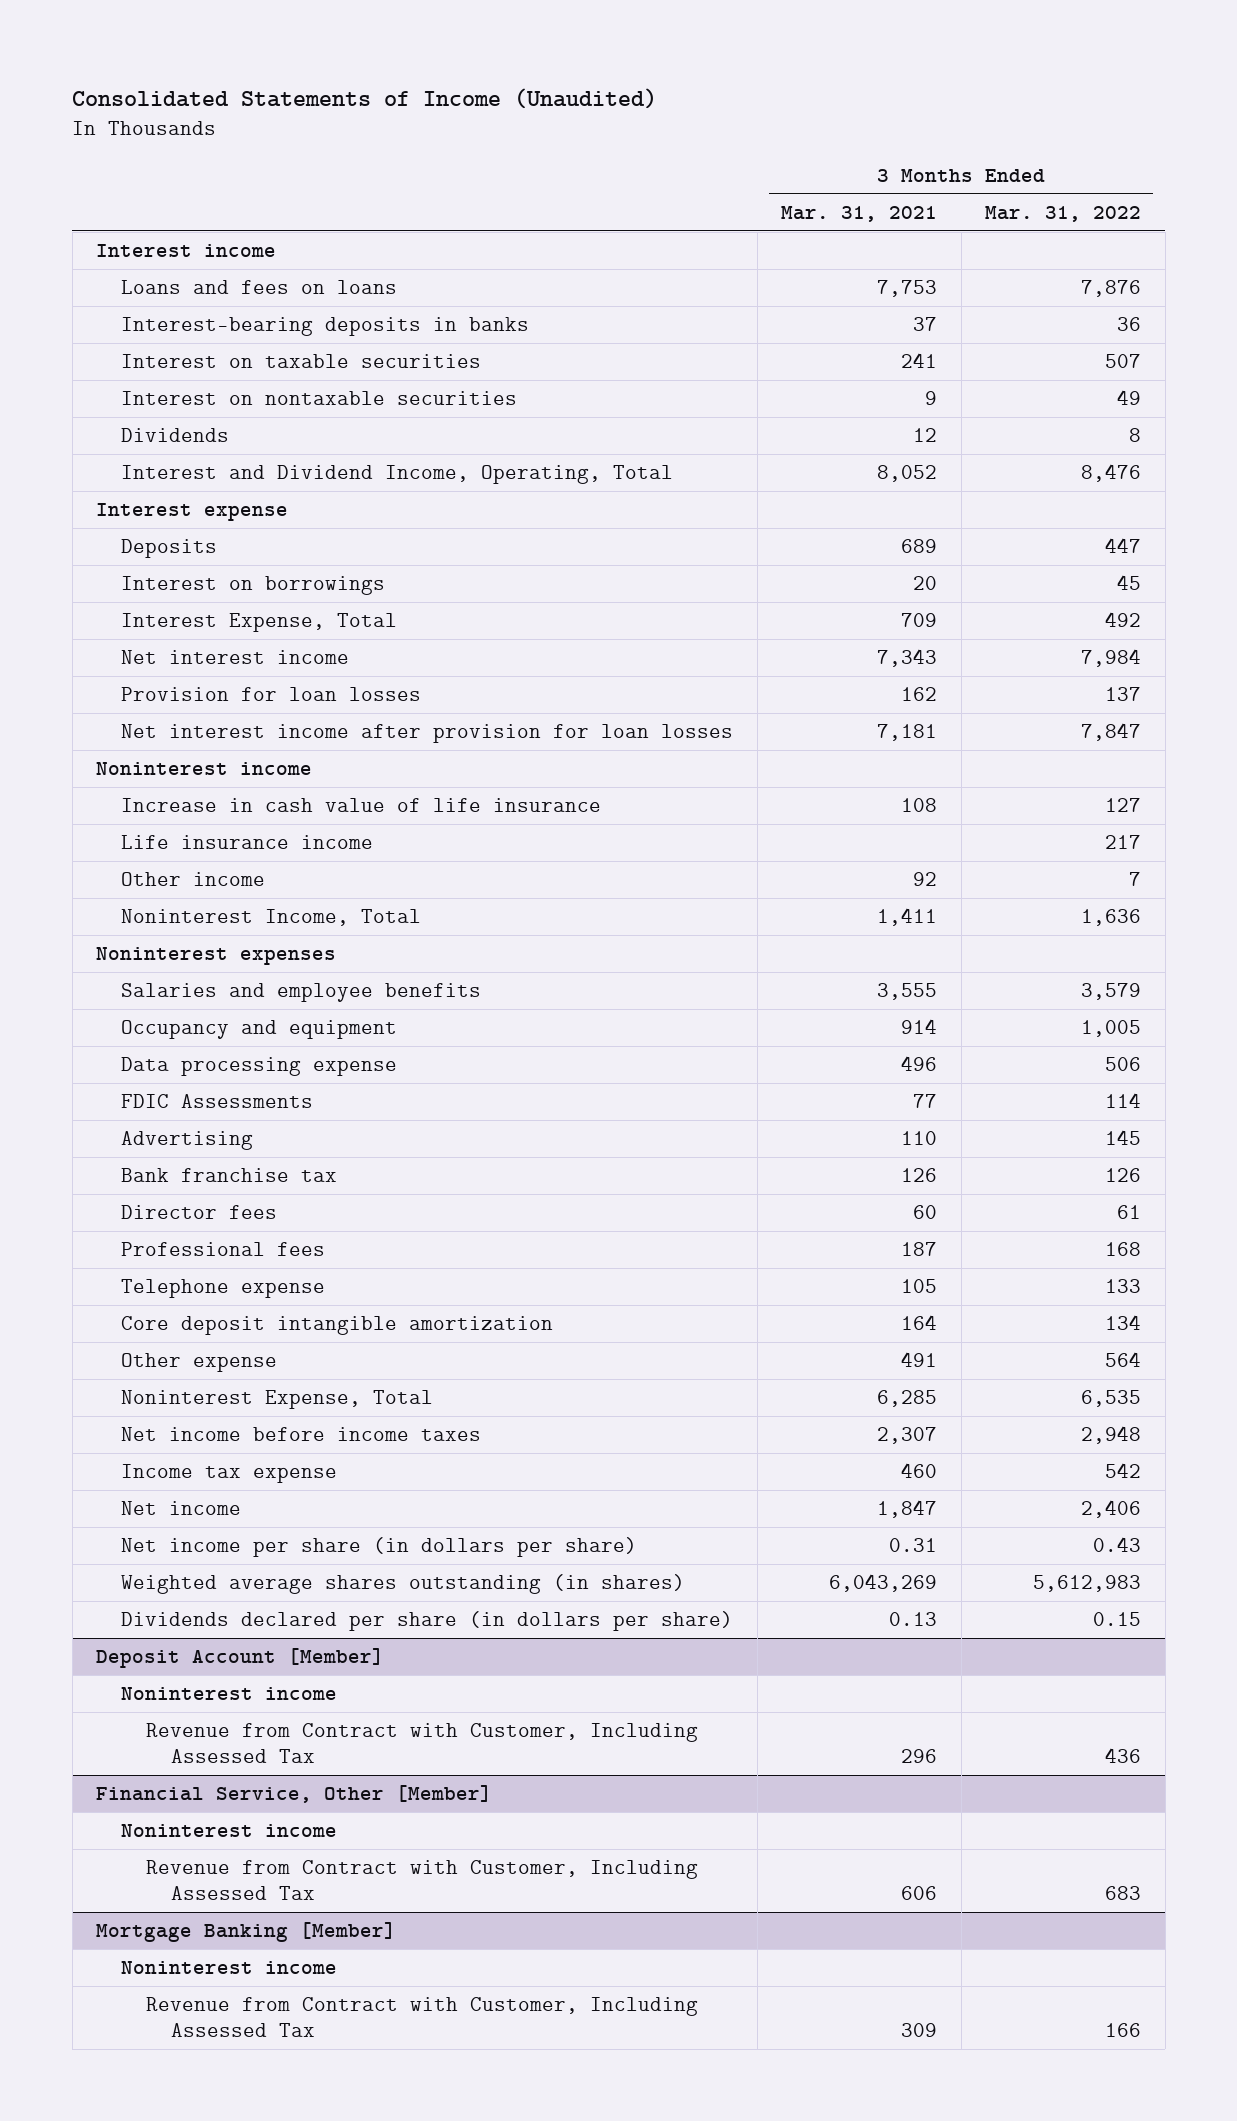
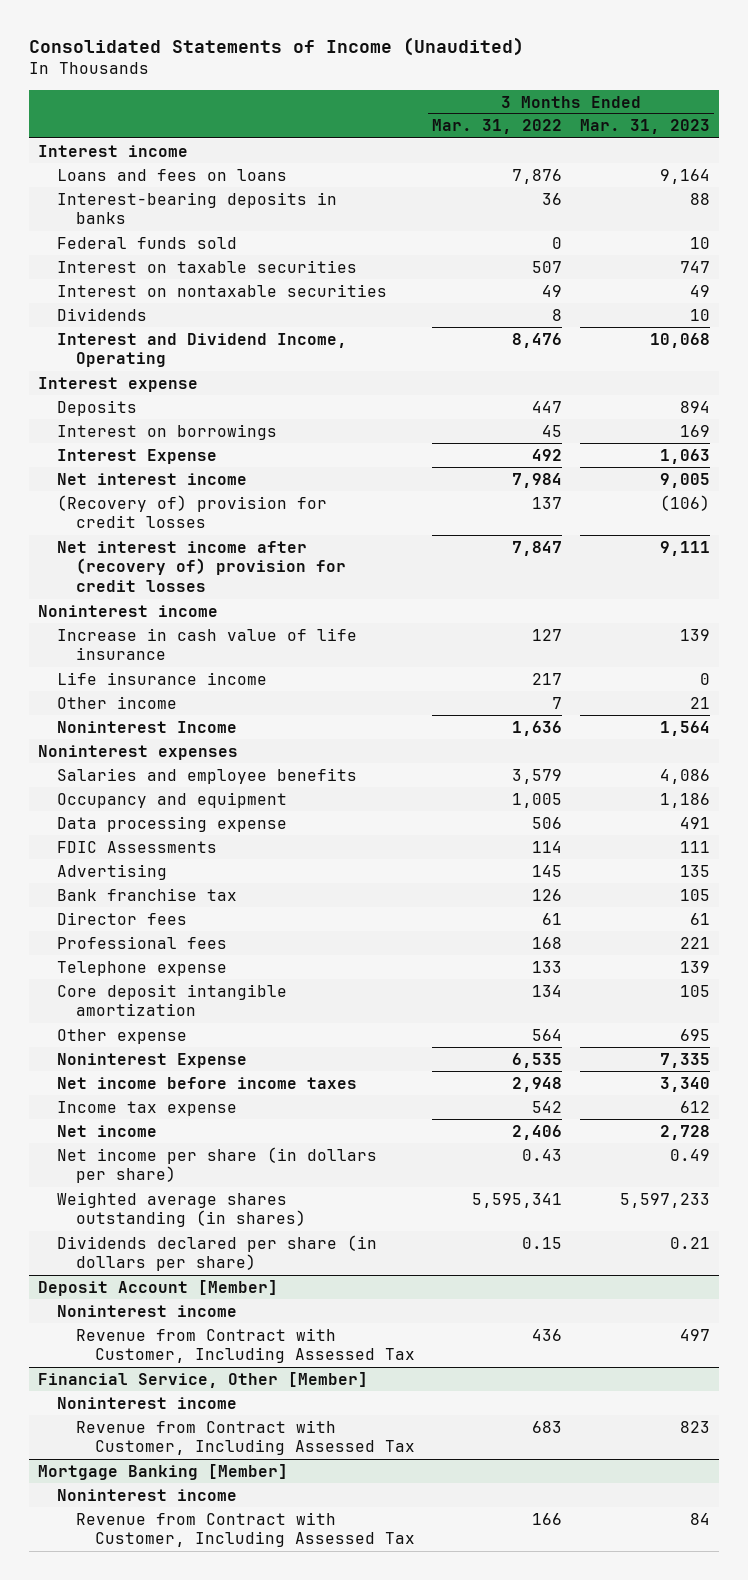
[781,205,938,222] Mar. 31, 2021 -> none
none -> [580,119,711,135] Mar. 31, 2023
none -> [57,236,238,249] Federal funds sold
[120,465,673,485] Interest and Dividend Income, Operating, Total -> [57,332,348,368] Interest and Dividend Income, Operating
[120,613,397,633] Interest Expense, Total -> [57,448,218,464] Interest Expense
[120,687,421,702] Provision for loan losses -> [57,494,328,529] (Recovery of) provision for credit losses
[120,724,733,744] Net interest income after provision for loan losses -> [57,540,346,593] Net interest income after (recovery of) provision for credit losses
[120,909,421,927] Noninterest Income, Total -> [57,720,238,733] Noninterest Income
[120,1390,433,1410] Noninterest Expense, Total -> [57,1052,248,1068] Noninterest Expense
[1033,1575,1142,1593] 5,612,983 -> [472,1192,563,1208] 5,595,341

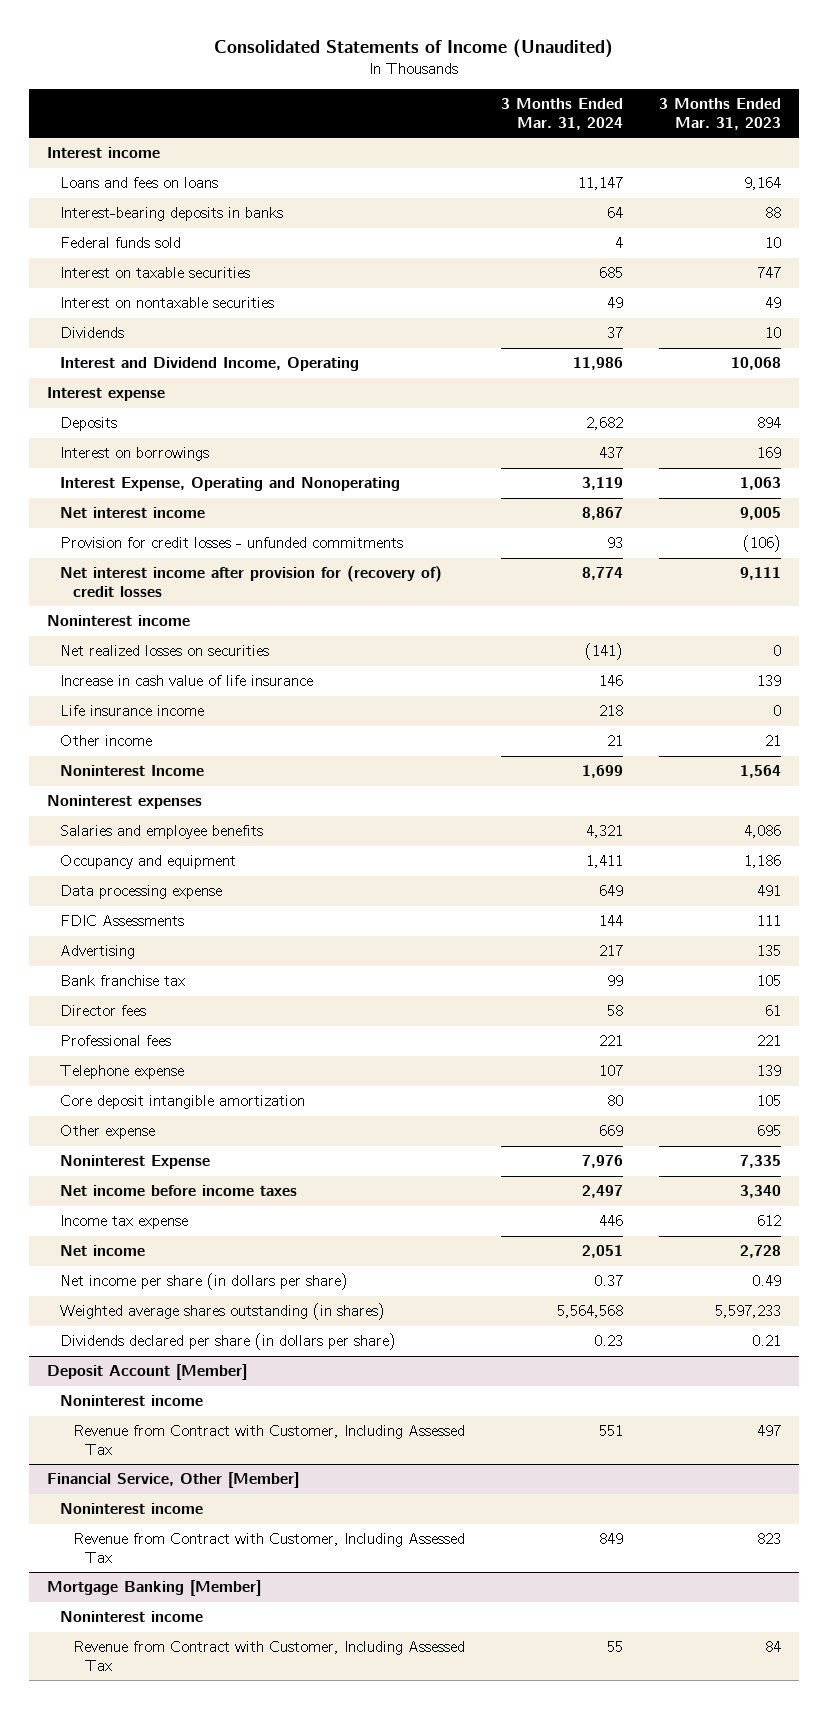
[432,119,563,135] Mar. 31, 2022 -> none
none -> [500,98,623,130] 3 Months Ended Mar. 31, 2024
[57,448,218,464] Interest Expense -> [60,477,401,492] Interest Expense, Operating and Nonoperating
[57,494,328,529] (Recovery of) provision for credit losses -> [60,537,404,549] Provision for credit losses - unfunded commitments
[57,540,346,593] Net interest income after (recovery of) provision for credit losses -> [60,566,443,597] Net interest income after provision for (recovery of) credit losses
none -> [60,645,270,657] Net realized losses on securities

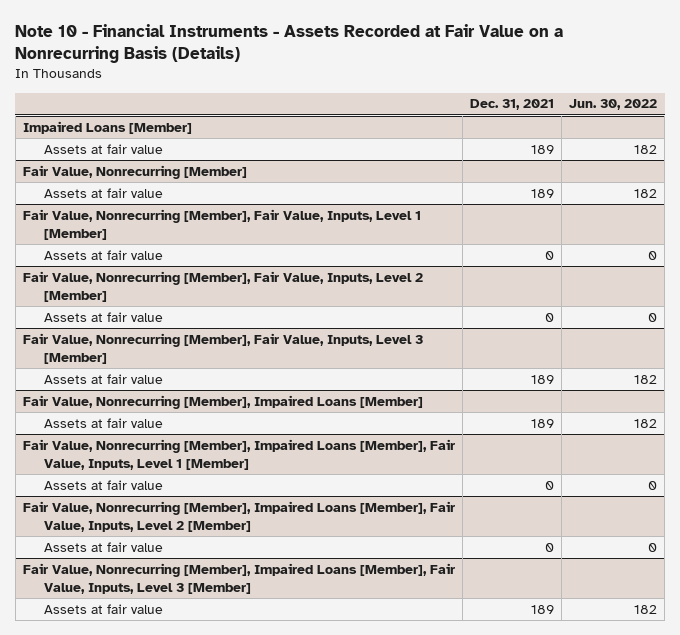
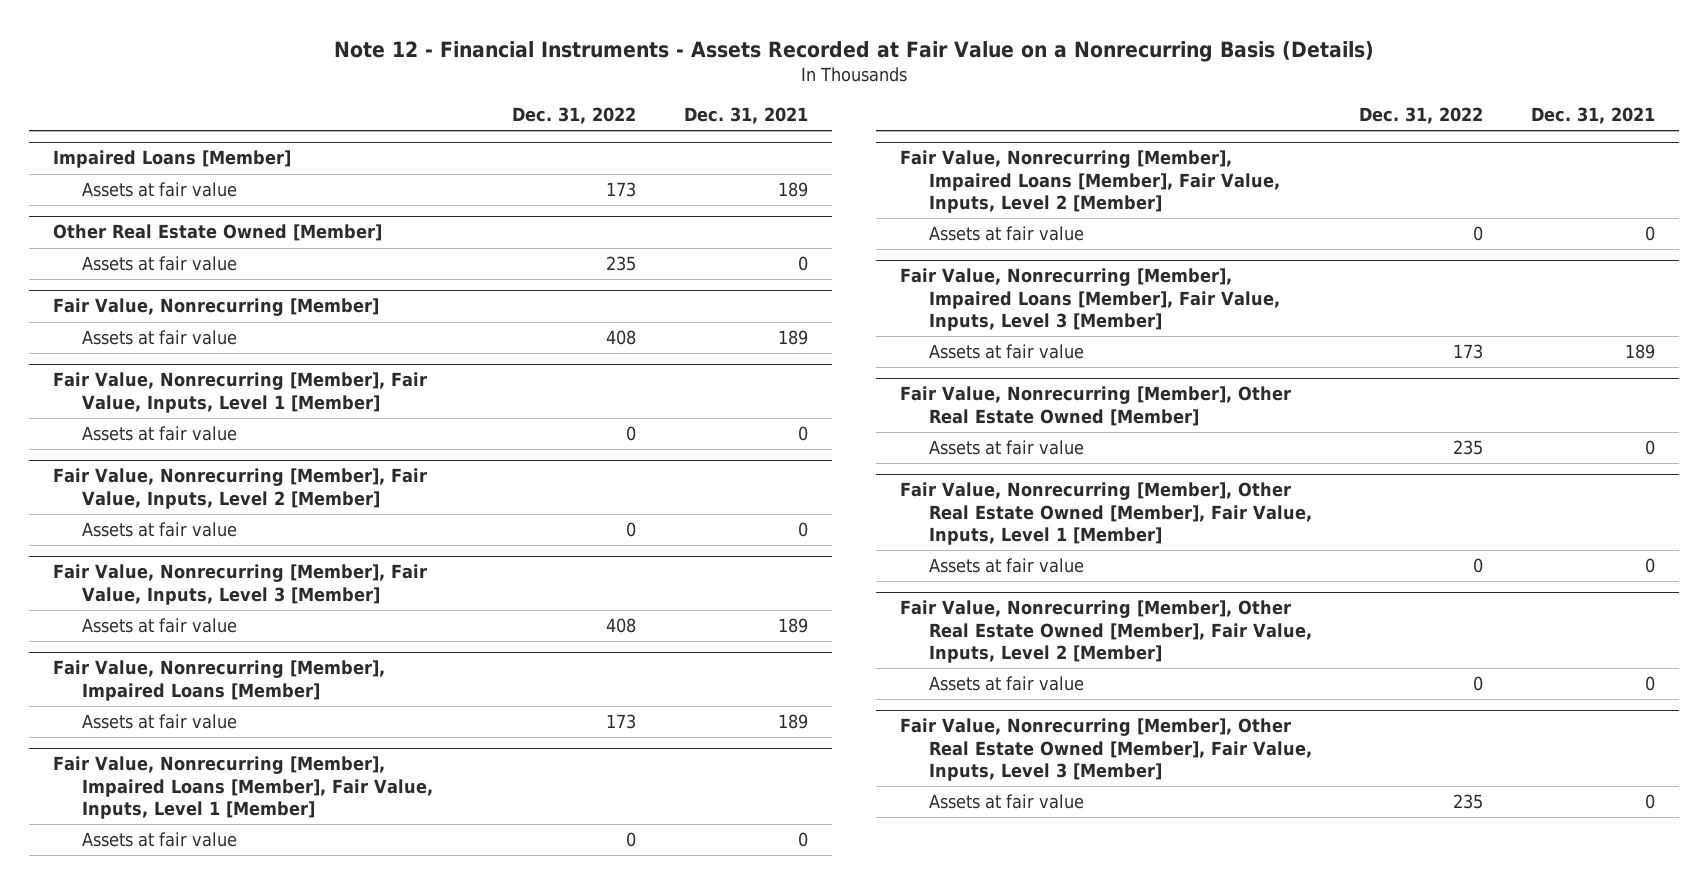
[15,24,564,64] Note 10 - Financial Instruments - Assets Recorded at Fair Value on a Nonrecurring Basis (Details) -> [334,40,1375,62] Note 12 - Financial Instruments - Assets Recorded at Fair Value on a Nonrecurring Basis (Details)
[569,99,658,111] Jun. 30, 2022 -> none
none -> [512,106,637,124] Dec. 31, 2022
none -> [53,224,383,242] Other Real Estate Owned [Member]
none -> [81,256,237,272] Assets at fair value
none -> [900,386,1292,426] Fair Value, Nonrecurring [Member], Other Real Estate Owned [Member]
none -> [928,440,1084,456] Assets at fair value
none -> [900,482,1312,546] Fair Value, Nonrecurring [Member], Other Real Estate Owned [Member], Fair Value, Inputs, Level 1 [Member]
none -> [928,558,1084,574] Assets at fair value
none -> [900,600,1312,664] Fair Value, Nonrecurring [Member], Other Real Estate Owned [Member], Fair Value, Inputs, Level 2 [Member]
none -> [928,676,1084,692] Assets at fair value
none -> [900,718,1312,782] Fair Value, Nonrecurring [Member], Other Real Estate Owned [Member], Fair Value, Inputs, Level 3 [Member]
none -> [928,794,1084,810] Assets at fair value

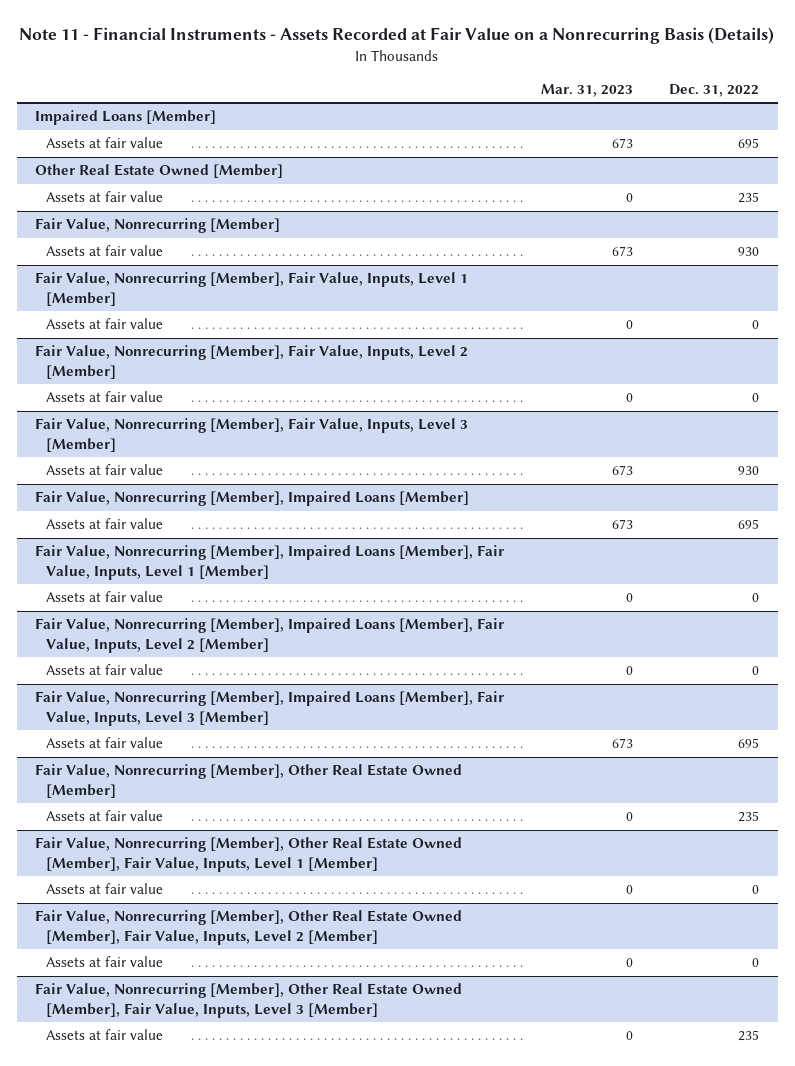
[334,40,1375,62] Note 12 - Financial Instruments - Assets Recorded at Fair Value on a Nonrecurring Basis (Details) -> [19,27,775,45] Note 11 - Financial Instruments - Assets Recorded at Fair Value on a Nonrecurring Basis (Details)
[683,106,808,124] Dec. 31, 2021 -> none
none -> [540,84,633,98] Mar. 31, 2023
[606,182,637,198] 173 -> [738,138,760,149] 695
[606,330,637,346] 408 -> [738,247,760,257] 930
[606,618,637,634] 408 -> [738,466,760,476] 930
[606,714,637,730] 173 -> [738,519,760,530] 695
[1453,344,1484,360] 173 -> [738,738,760,749] 695

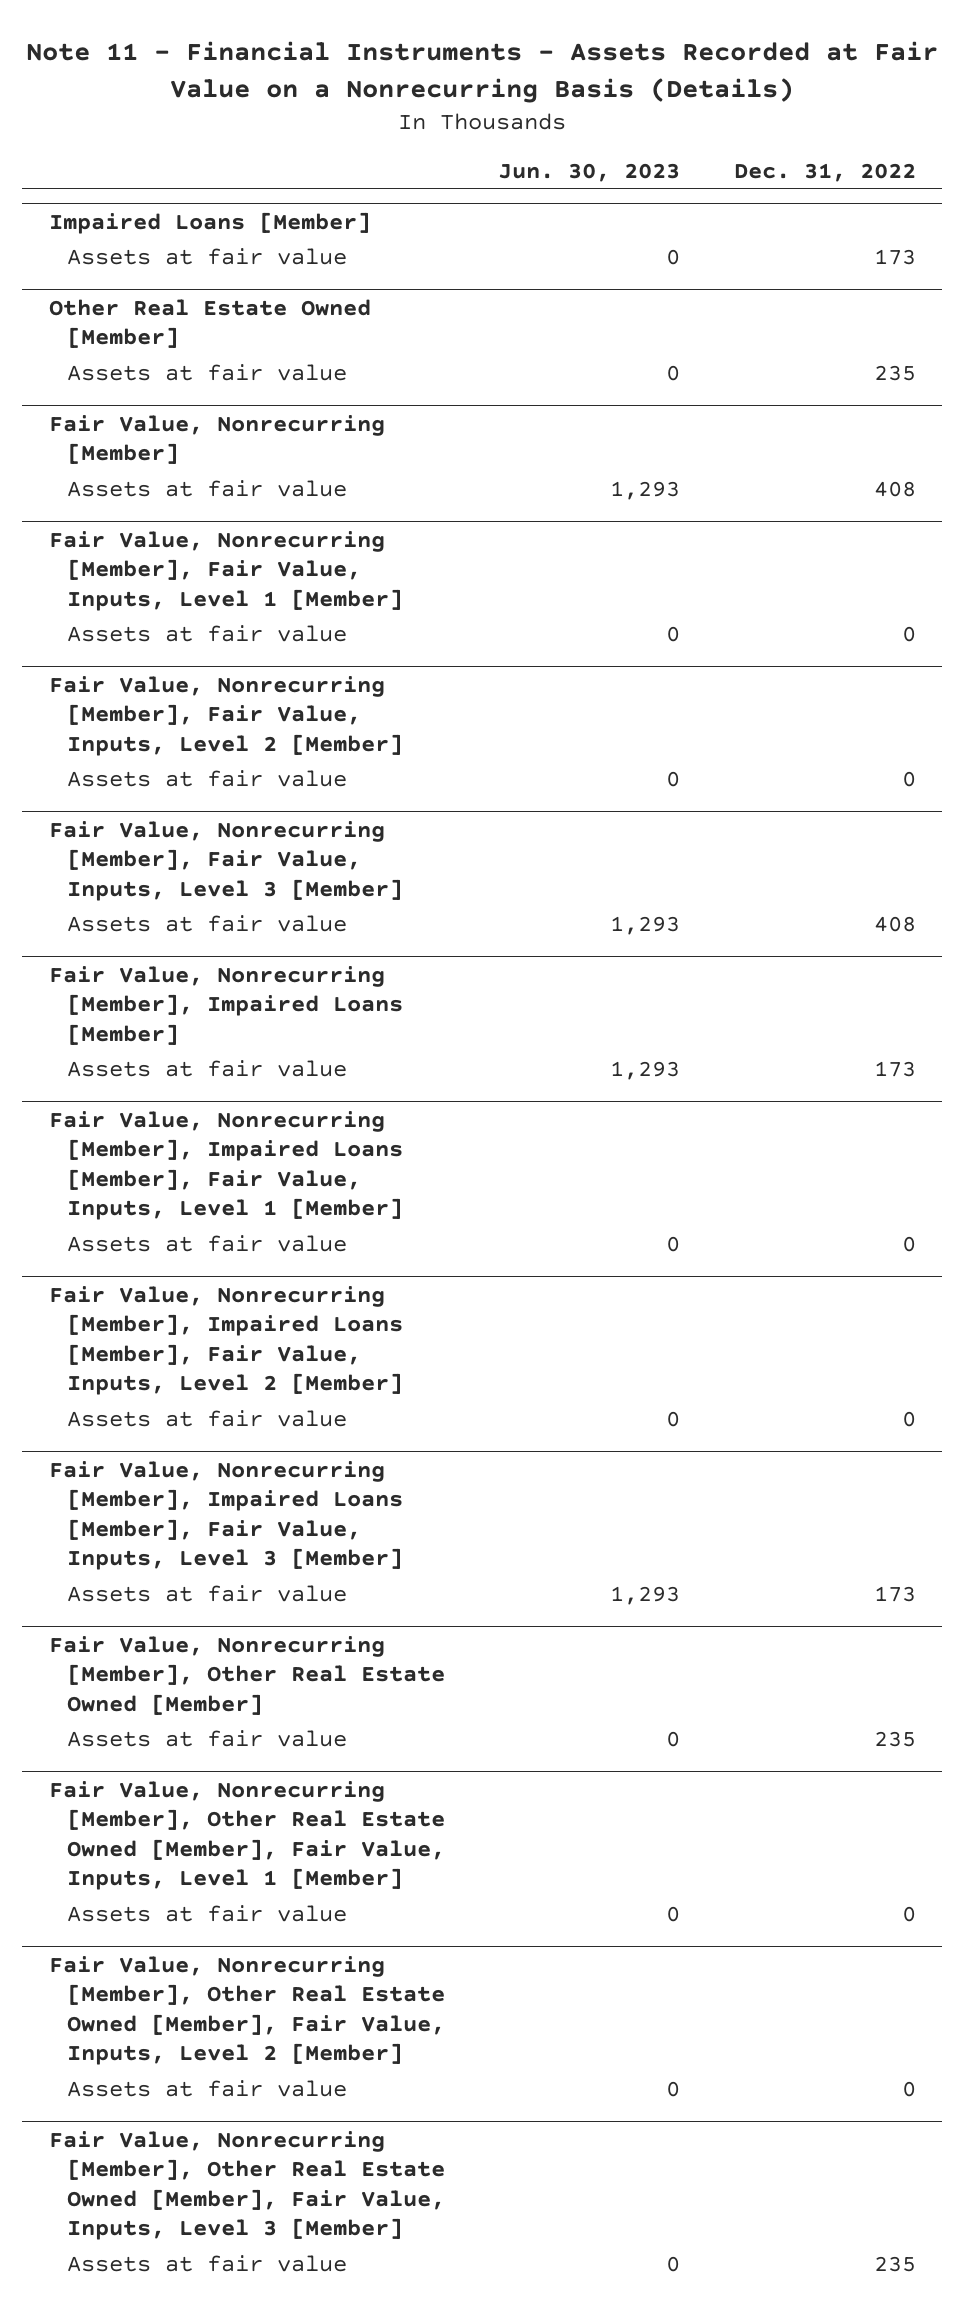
[540,84,633,98] Mar. 31, 2023 -> none
none -> [498,162,681,182] Jun. 30, 2023
[738,138,760,149] 695 -> [873,248,916,265] 173
[738,247,760,257] 930 -> [873,480,916,497] 408
[738,466,760,476] 930 -> [873,915,916,932] 408
[738,519,760,530] 695 -> [873,1060,916,1077] 173
[738,738,760,749] 695 -> [873,1585,916,1602] 173

